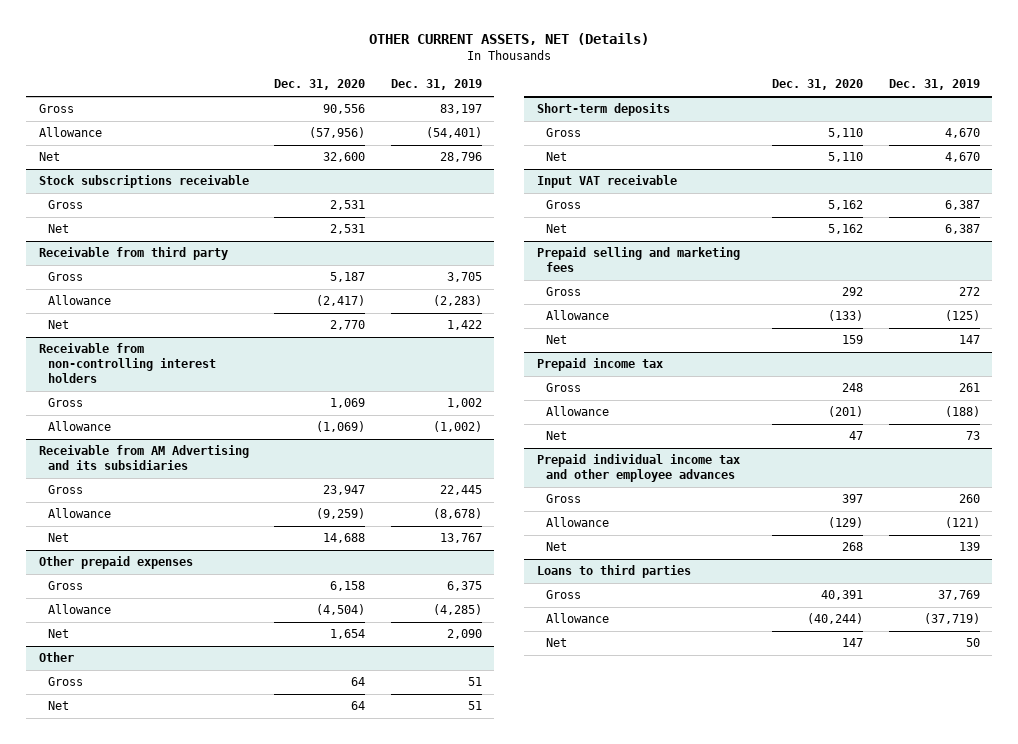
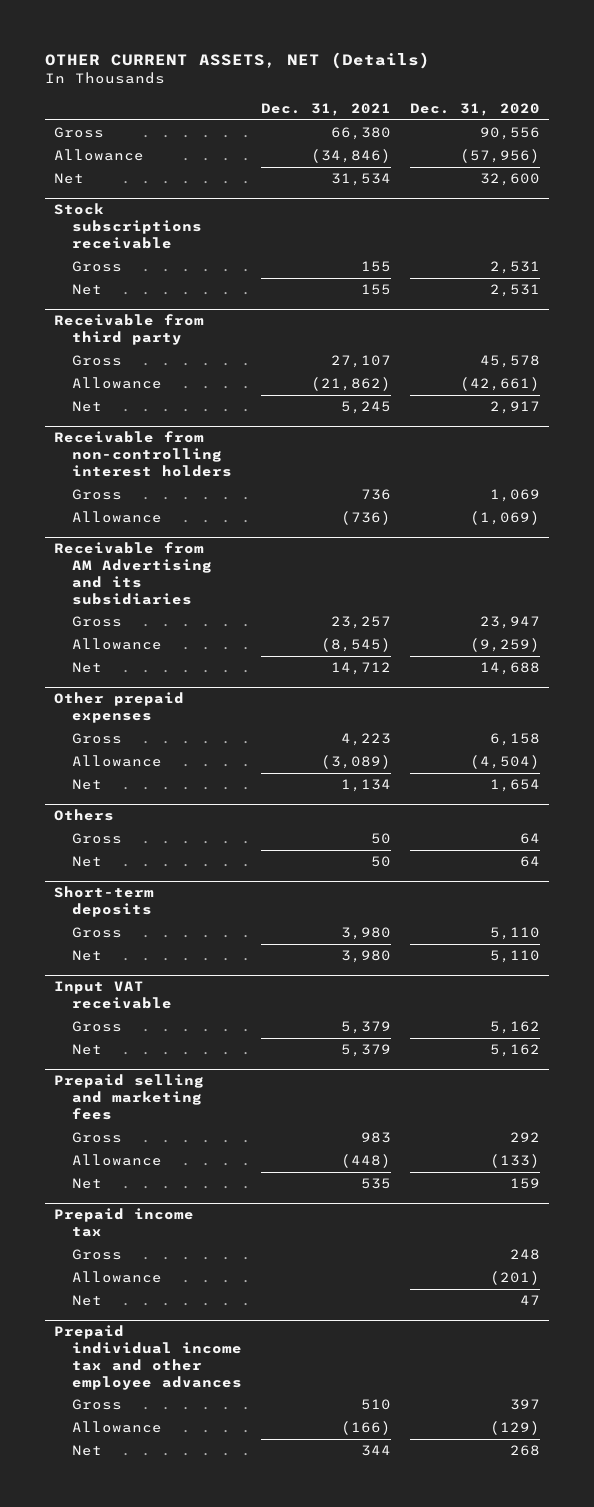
[390,79,482,91] Dec. 31, 2019 -> none
none -> [260,102,391,116] Dec. 31, 2021
[330,272,366,283] 5,187 -> [479,355,540,369] 45,578
[316,295,366,307] (2,417) -> [459,377,540,392] (42,661)
[330,320,366,331] 2,770 -> [489,401,540,415] 2,917
[38,652,74,663] Other -> [54,809,115,822] Others
[536,565,691,579] Loans to third parties -> none
[545,590,581,600] Gross -> none
[545,613,609,624] Allowance -> none
[545,638,567,648] Net -> none

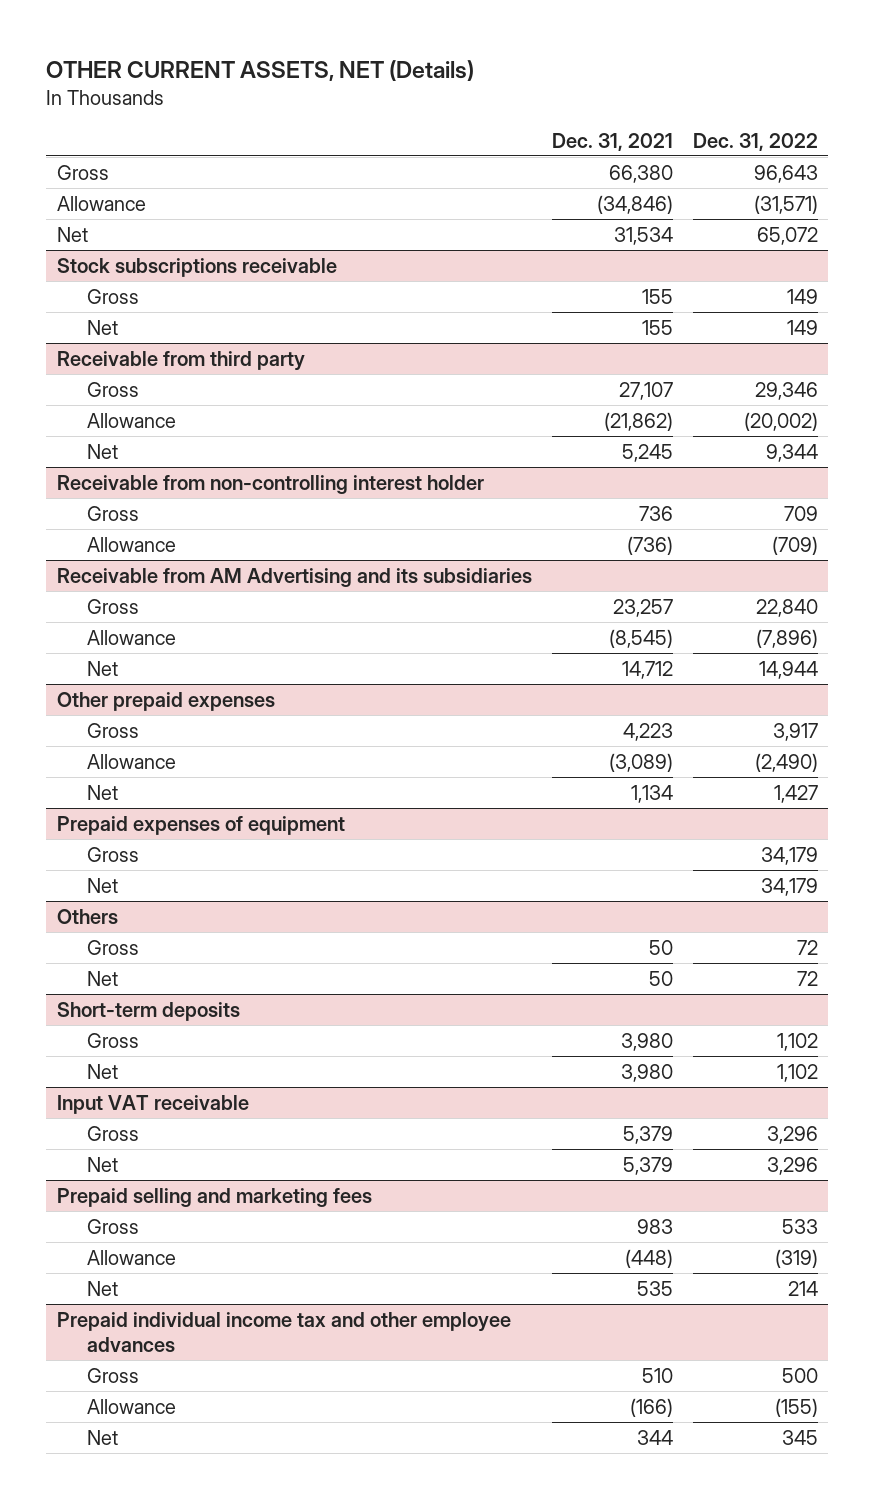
[409,102,540,116] Dec. 31, 2020 -> none
none -> [693,132,819,151] Dec. 31, 2022
[54,431,232,477] Receivable from non-controlling interest holders -> [56,474,484,494] Receivable from non-controlling interest holder
none -> [56,815,345,835] Prepaid expenses of equipment
none -> [86,846,139,862] Gross
none -> [86,877,118,893] Net
[54,1208,195,1238] Prepaid income tax -> none
[71,1249,122,1261] Gross -> none
[71,1271,162,1284] Allowance -> none
[71,1295,102,1307] Net -> none

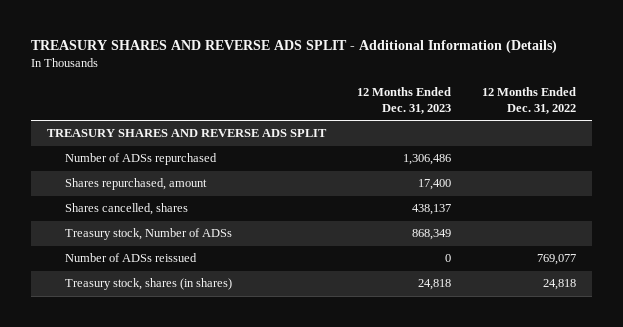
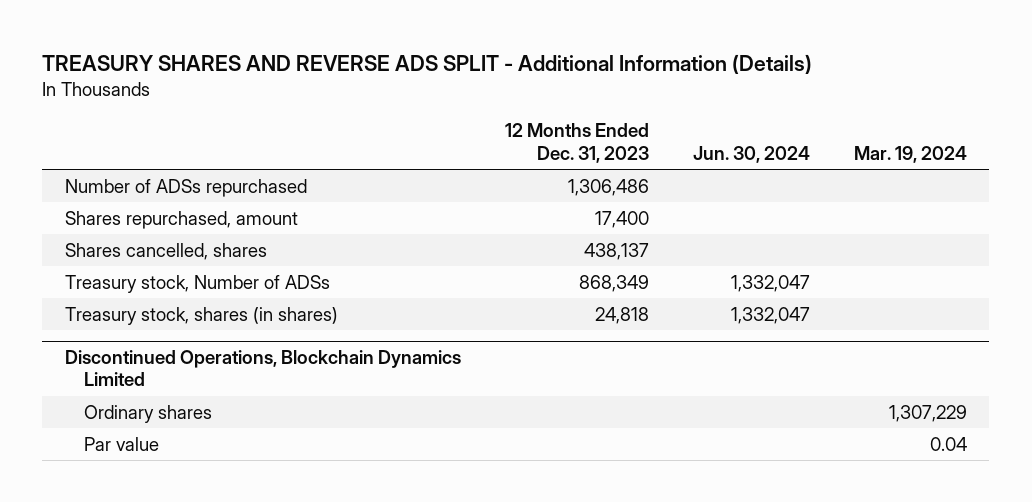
[482,86,577,114] 12 Months Ended Dec. 31, 2022 -> none
none -> [693,145,811,163] Jun. 30, 2024
none -> [854,145,968,163] Mar. 19, 2024
[46,129,327,138] TREASURY SHARES AND REVERSE ADS SPLIT -> none
[65,253,198,263] Number of ADSs reissued -> none
none -> [64,350,461,387] Discontinued Operations, Blockchain Dynamics Limited
none -> [84,404,213,423] Ordinary shares
none -> [84,436,160,451] Par value

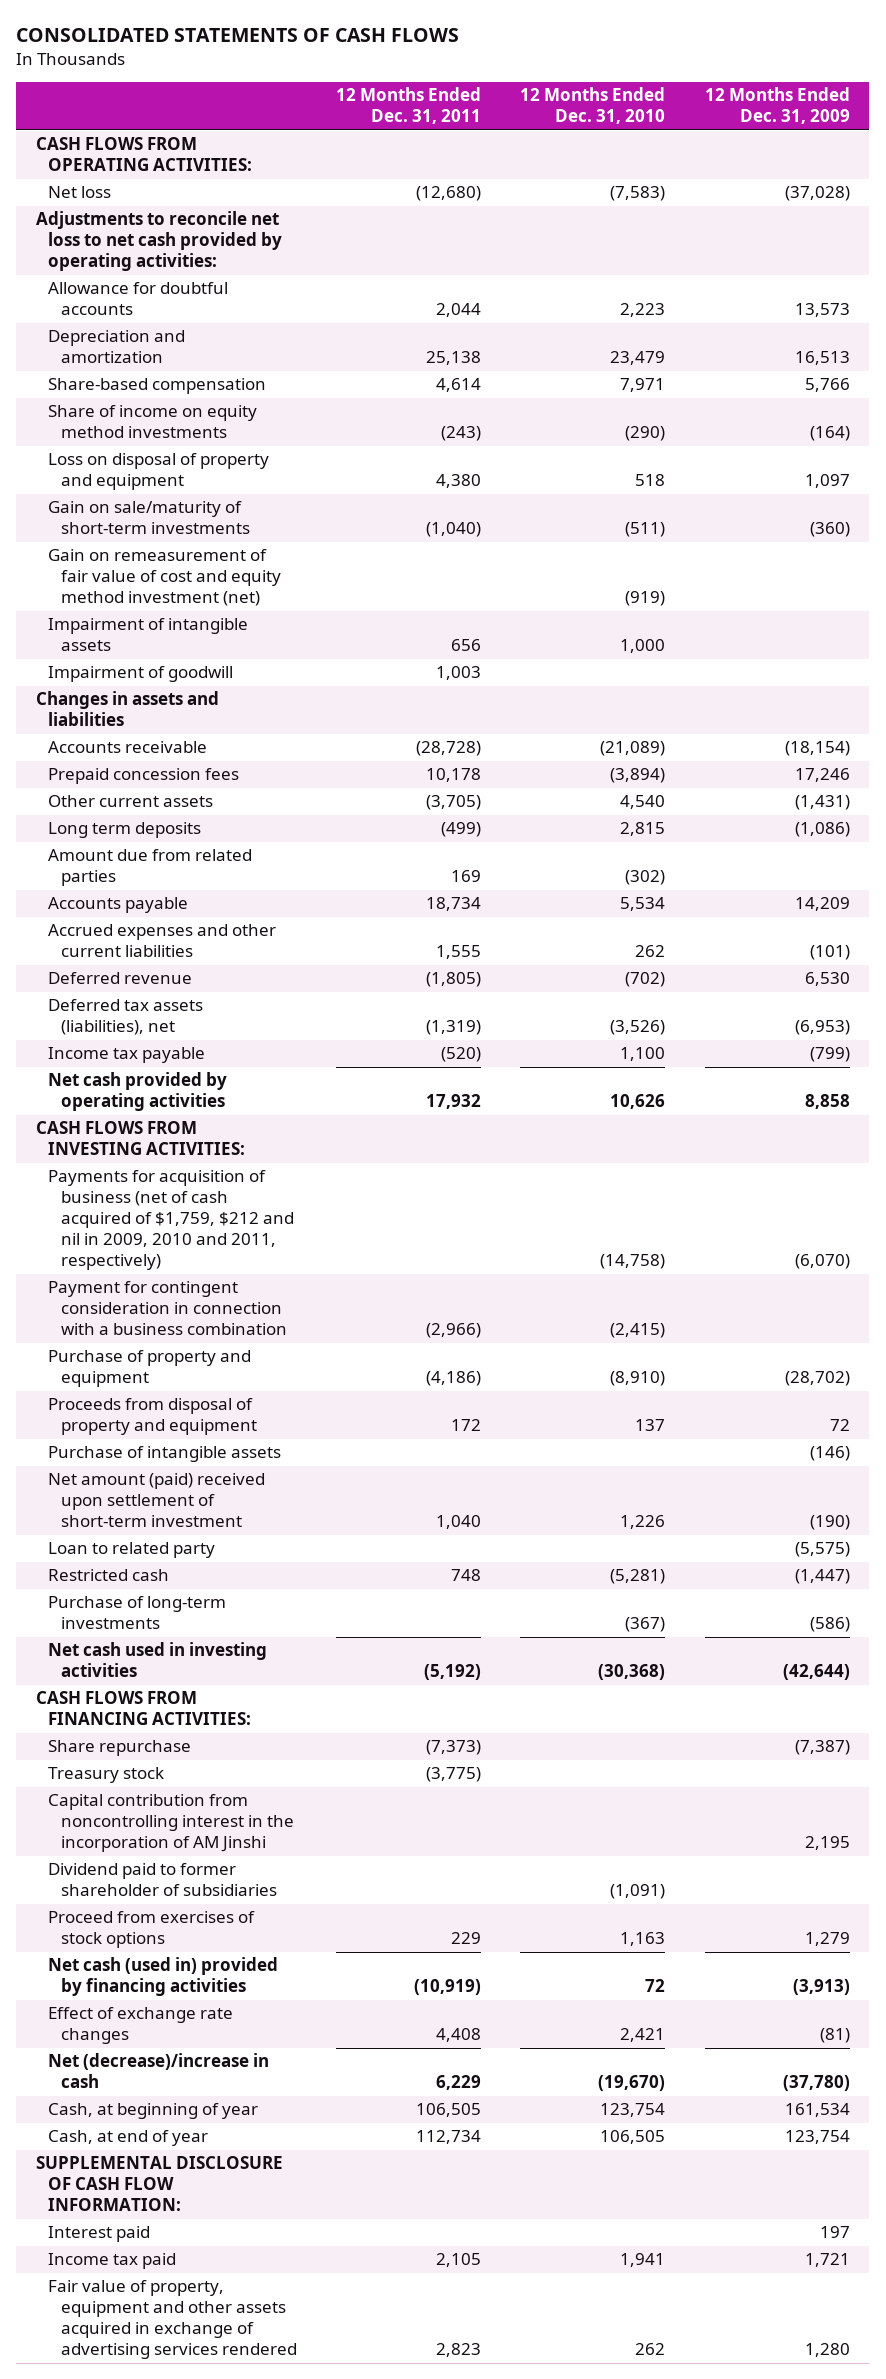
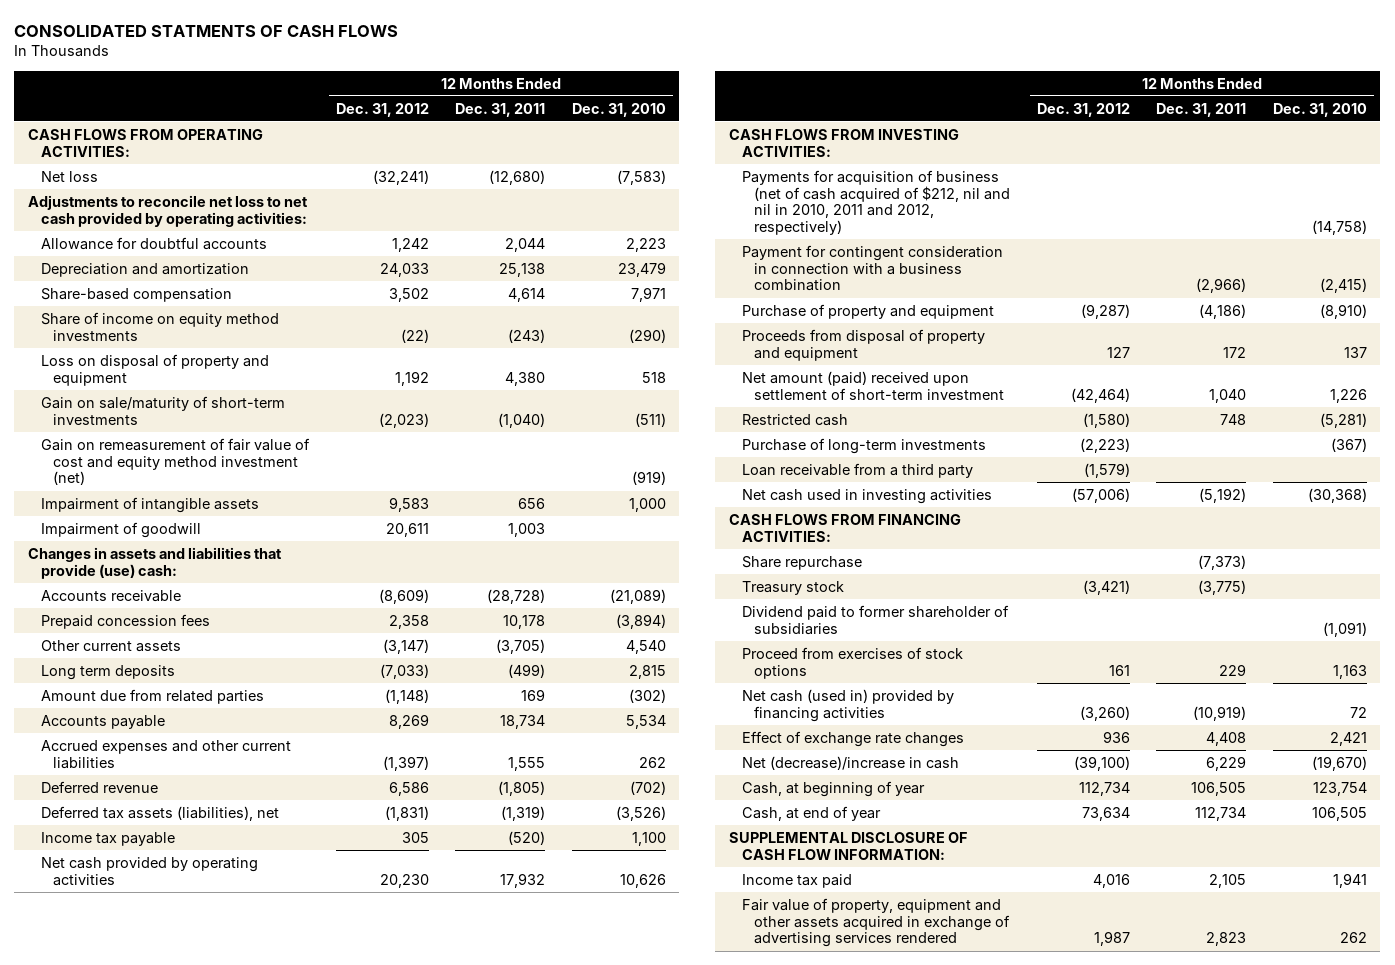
[16,28,460,43] CONSOLIDATED STATEMENTS OF CASH FLOWS -> [14,24,399,37] CONSOLIDATED STATMENTS OF CASH FLOWS
[704,87,850,125] 12 Months Ended Dec. 31, 2009 -> none
none -> [335,102,429,117] Dec. 31, 2012
[35,691,219,727] Changes in assets and liabilities -> [27,546,282,579] Changes in assets and liabilities that provide (use) cash:
[48,1170,294,1271] Payments for acquisition of business (net of cash acquired of $1,759, $212 and nil in 2009, 2010 and 2011, respectively) -> [741,169,1011,236] Payments for acquisition of business (net of cash acquired of $212, nil and nil in 2010, 2011 and 2012, respectively)
[48,1446,282,1463] Purchase of intangible assets -> none
[48,1542,216,1559] Loan to related party -> none
none -> [741,462,973,478] Loan receivable from a third party
[48,1794,294,1853] Capital contribution from noncontrolling interest in the incorporation of AM Jinshi -> none
[48,2226,151,2243] Interest paid -> none

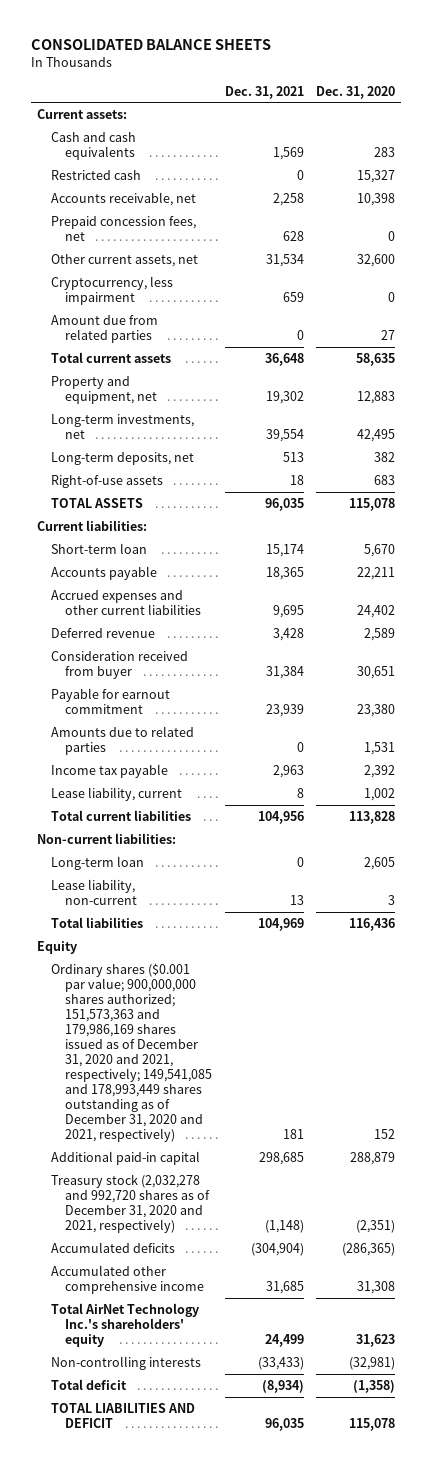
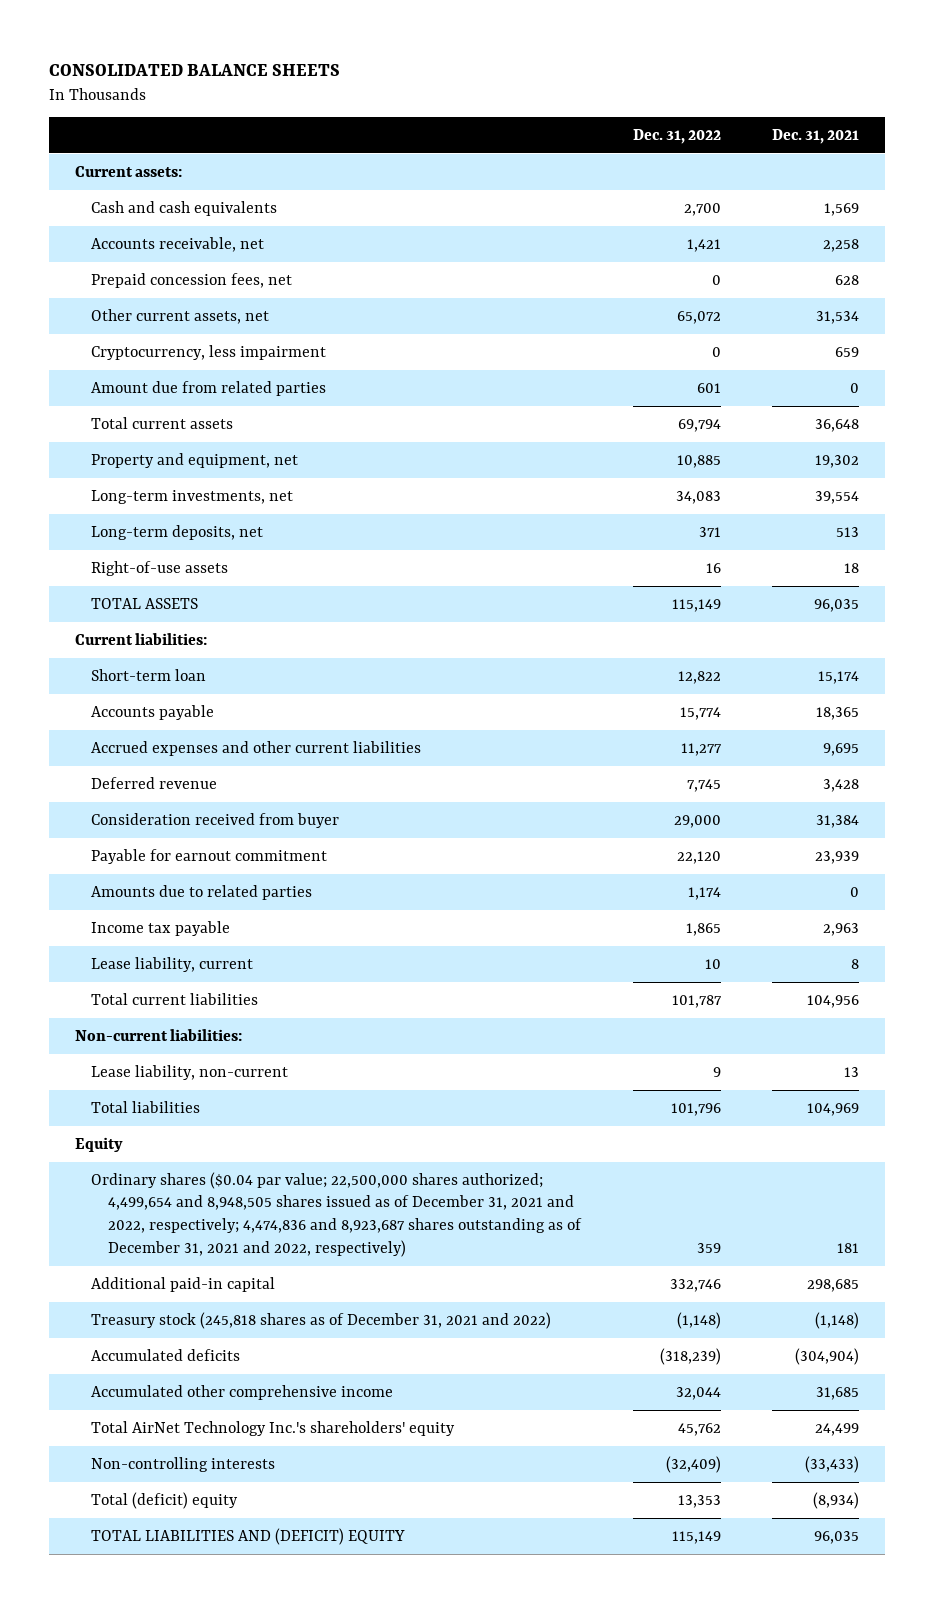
[316,85,396,99] Dec. 31, 2020 -> none
none -> [632,128,721,144] Dec. 31, 2022
[50,169,141,180] Restricted cash -> none
[50,855,144,870] Long-term loan -> none
[50,962,212,1143] Ordinary shares ($0.001 par value; 900,000,000 shares authorized; 151,573,363 and 179,986,169 shares issued as of December 31, 2020 and 2021, respectively; 149,541,085 and 178,993,449 shares outstanding as of December 31, 2020 and 2021, respectively) -> [91,1171,582,1257] Ordinary shares ($0.04 par value; 22,500,000 shares authorized; 4,499,654 and 8,948,505 shares issued as of December 31, 2021 and 2022, respectively; 4,474,836 and 8,923,687 shares outstanding as of December 31, 2021 and 2022, respectively)
[50,1173,210,1233] Treasury stock (2,032,278 and 992,720 shares as of December 31, 2020 and 2021, respectively) -> [91,1311,552,1329] Treasury stock (245,818 shares as of December 31, 2021 and 2022)
[50,1378,127,1390] Total deficit -> [91,1491,239,1509] Total (deficit) equity
[50,1402,195,1428] TOTAL LIABILITIES AND DEFICIT -> [91,1527,406,1545] TOTAL LIABILITIES AND (DEFICIT) EQUITY

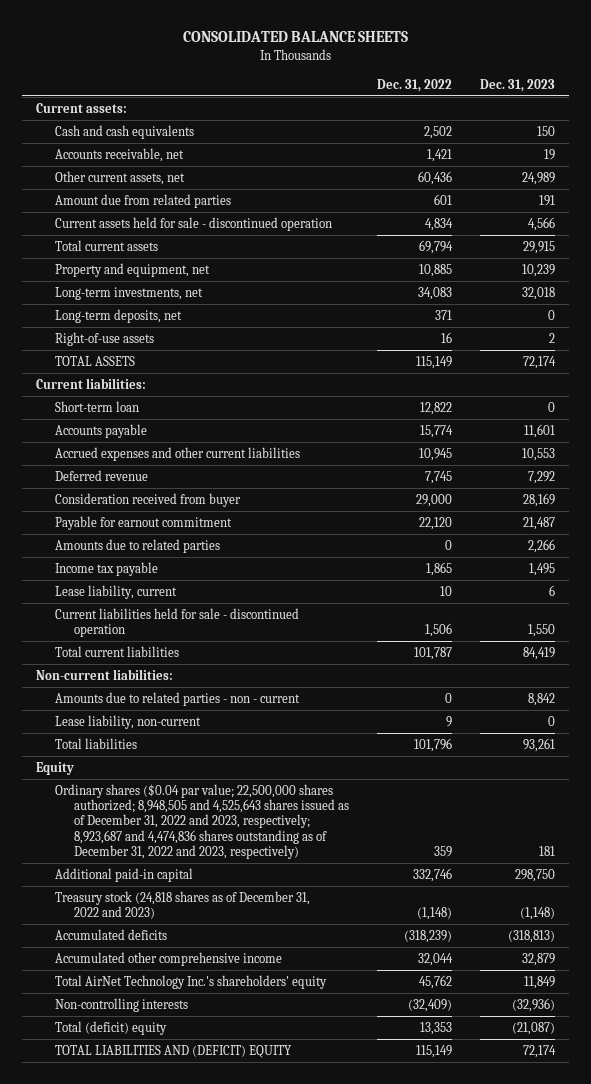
[772,128,860,144] Dec. 31, 2021 -> none
none -> [479,78,555,92] Dec. 31, 2023
[683,202,721,216] 2,700 -> [423,125,452,139] 2,502
[91,272,293,288] Prepaid concession fees, net -> none
[91,344,327,360] Cryptocurrency, less impairment -> none
[676,310,721,324] 65,072 -> [417,170,452,185] 60,436
none -> [54,216,332,231] Current assets held for sale - discontinued operation
[680,742,722,756] 11,277 -> [418,447,452,461] 10,945
[687,886,721,900] 1,174 -> [444,539,452,550] 0
none -> [54,607,299,638] Current liabilities held for sale - discontinued operation
none -> [54,691,300,706] Amounts due to related parties - non - current
[91,1171,582,1257] Ordinary shares ($0.04 par value; 22,500,000 shares authorized; 4,499,654 and 8,948,505 shares issued as of December 31, 2021 and 2022, respectively; 4,474,836 and 8,923,687 shares outstanding as of December 31, 2021 and 2022, respectively) -> [54,783,349,859] Ordinary shares ($0.04 par value; 22,500,000 shares authorized; 8,948,505 and 4,525,643 shares issued as of December 31, 2022 and 2023, respectively; 8,923,687 and 4,474,836 shares outstanding as of December 31, 2022 and 2023, respectively)
[91,1311,552,1329] Treasury stock (245,818 shares as of December 31, 2021 and 2022) -> [54,890,310,920] Treasury stock (24,818 shares as of December 31, 2022 and 2023)

